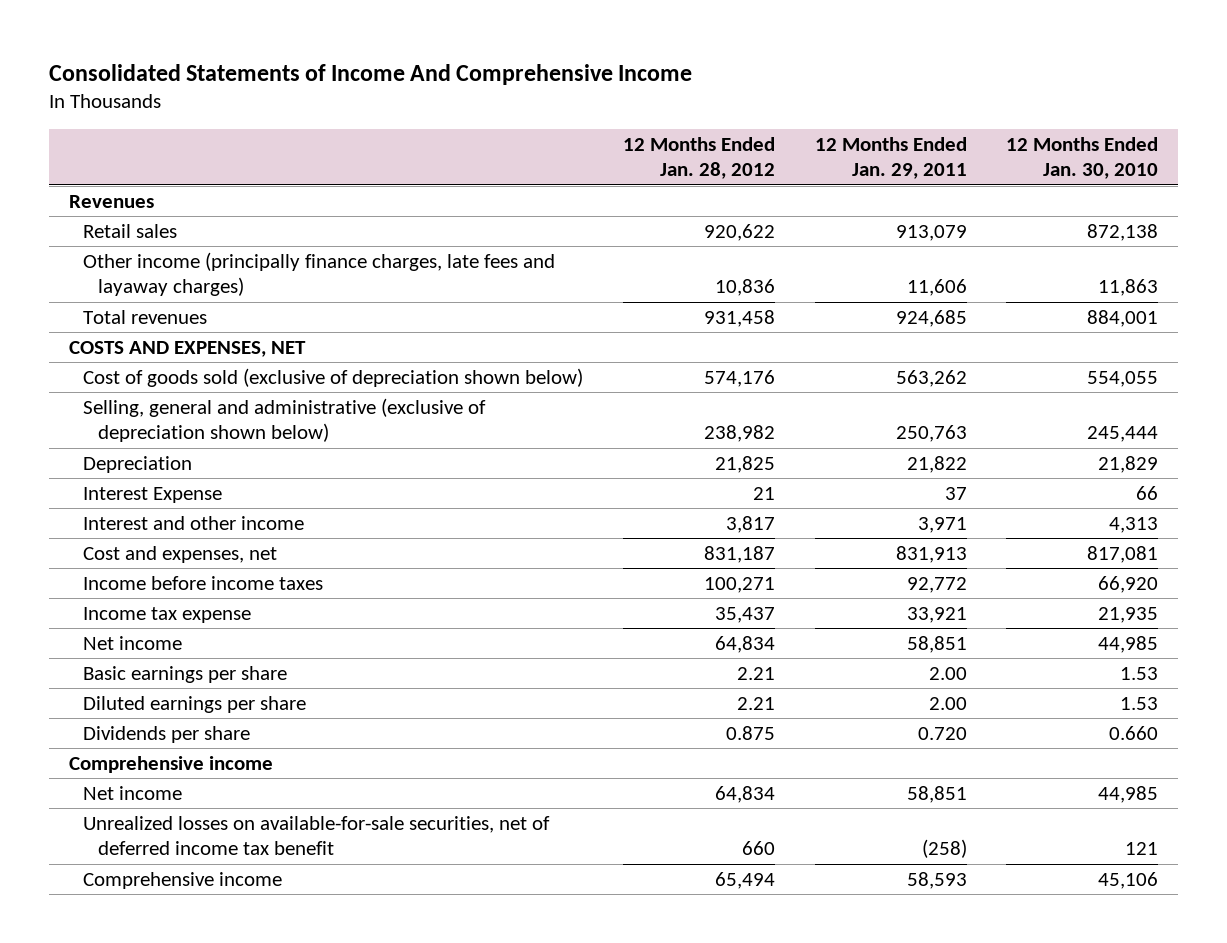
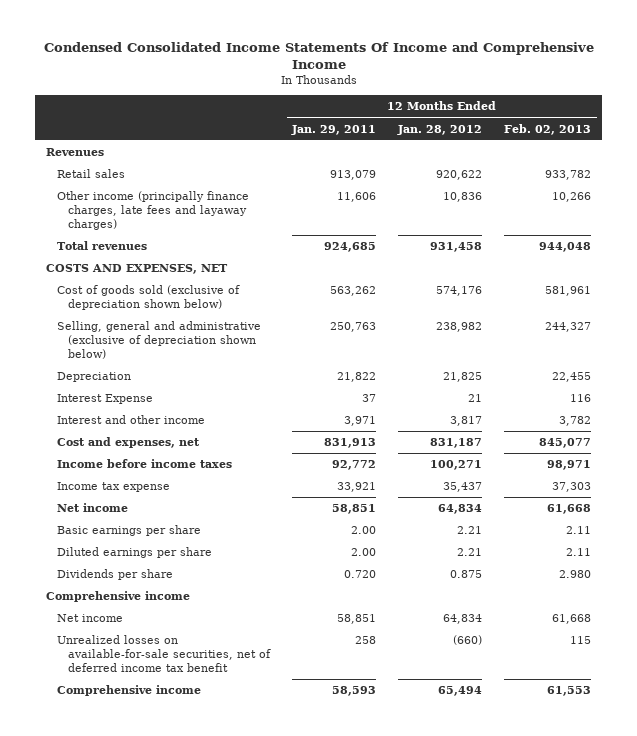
[48,63,692,85] Consolidated Statements of Income And Comprehensive Income -> [43,42,594,70] Condensed Consolidated Income Statements Of Income and Comprehensive Income
[1006,136,1159,180] 12 Months Ended Jan. 30, 2010 -> none
none -> [504,123,592,135] Feb. 02, 2013
[742,841,776,856] 660 -> [453,635,483,646] (660)
[921,839,967,859] (258) -> [355,636,377,645] 258

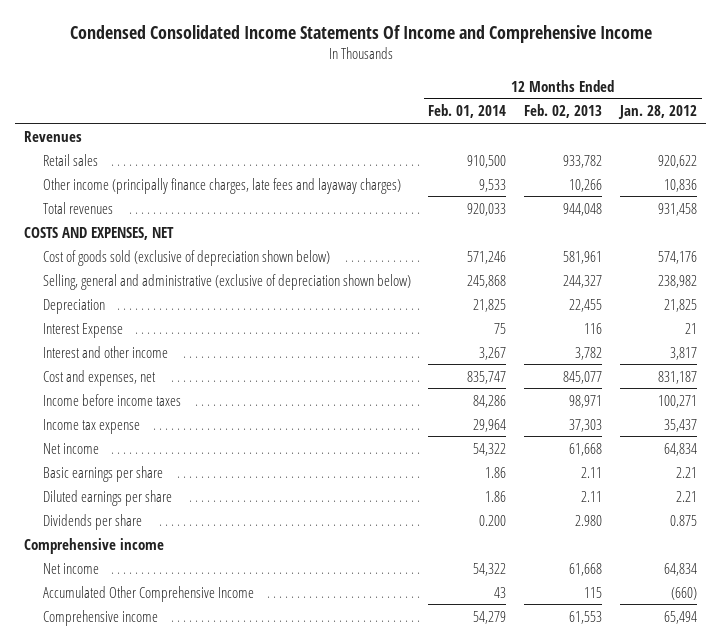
[291,124,377,135] Jan. 29, 2011 -> none
none -> [428,104,507,119] Feb. 01, 2014
[57,635,272,672] Unrealized losses on available-for-sale securities, net of deferred income tax benefit -> [42,585,254,602] Accumulated Other Comprehensive Income

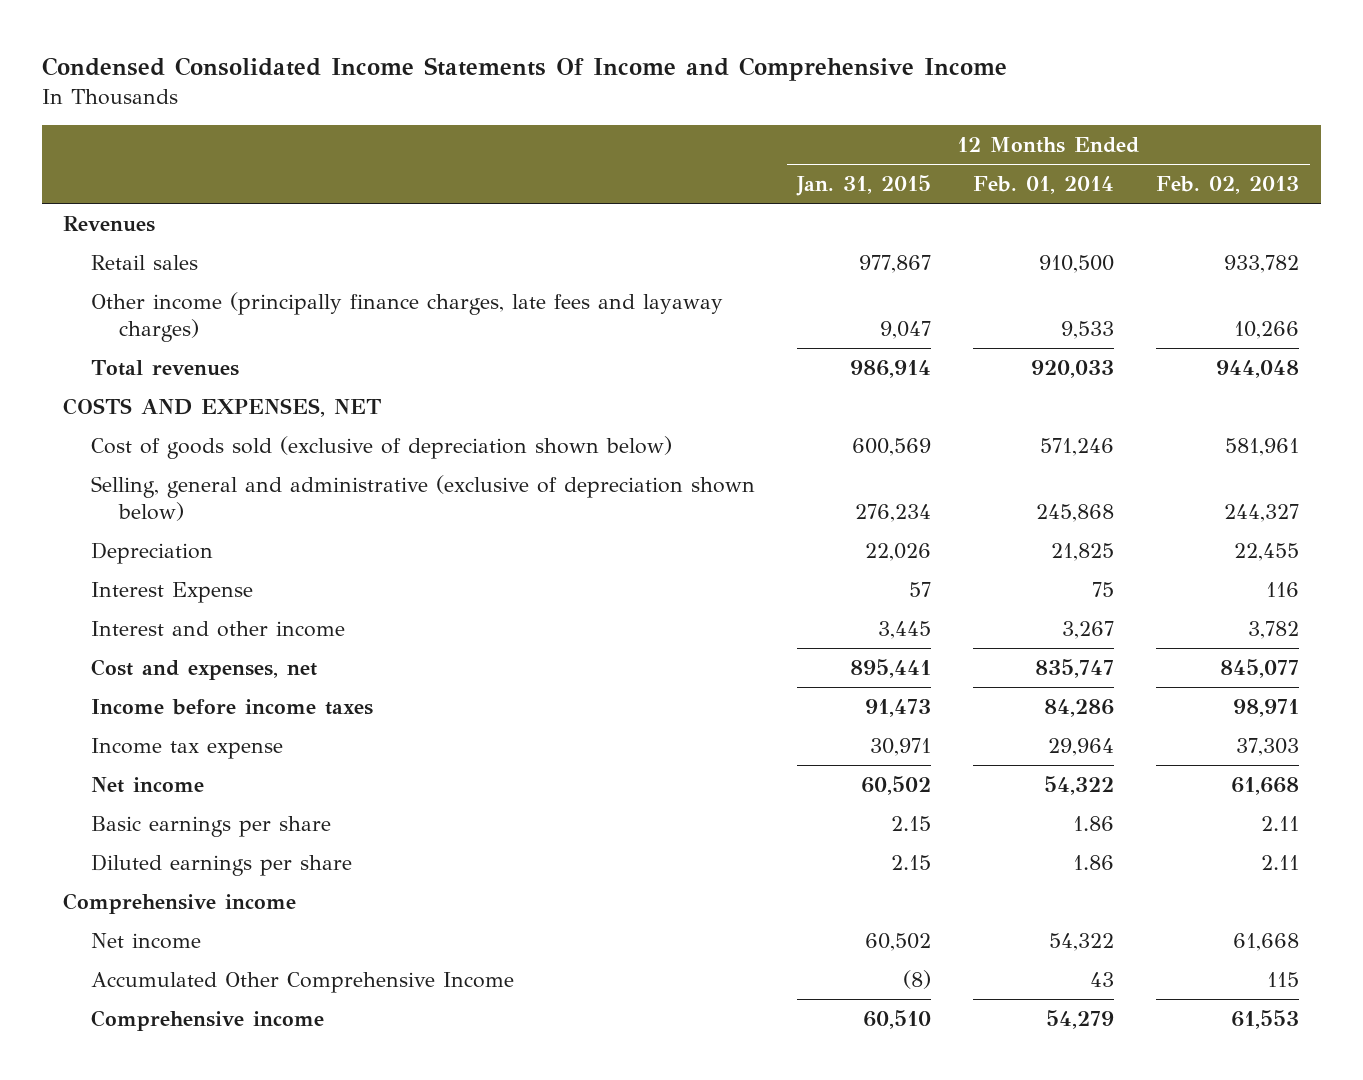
[618,105,698,120] Jan. 28, 2012 -> none
none -> [796,174,932,196] Jan. 31, 2015
[42,513,142,530] Dividends per share -> none

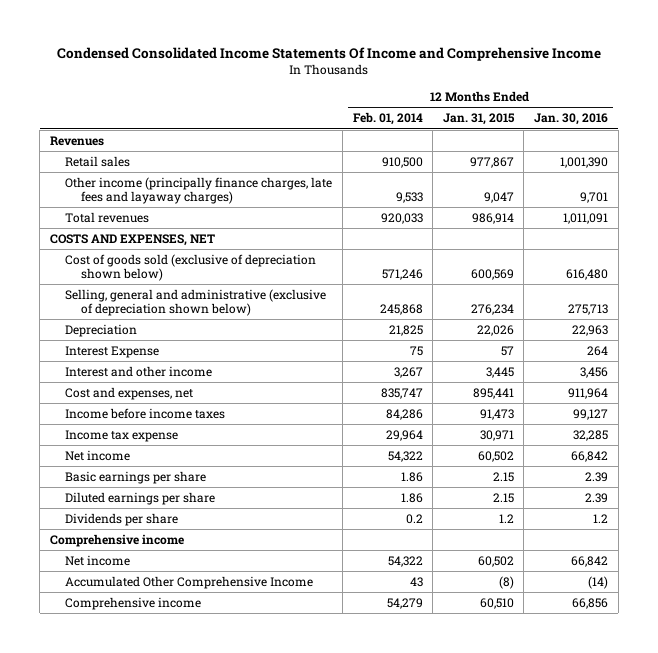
[1156,175,1300,194] Feb. 02, 2013 -> none
none -> [533,113,608,126] Jan. 30, 2016
none -> [65,512,179,526] Dividends per share

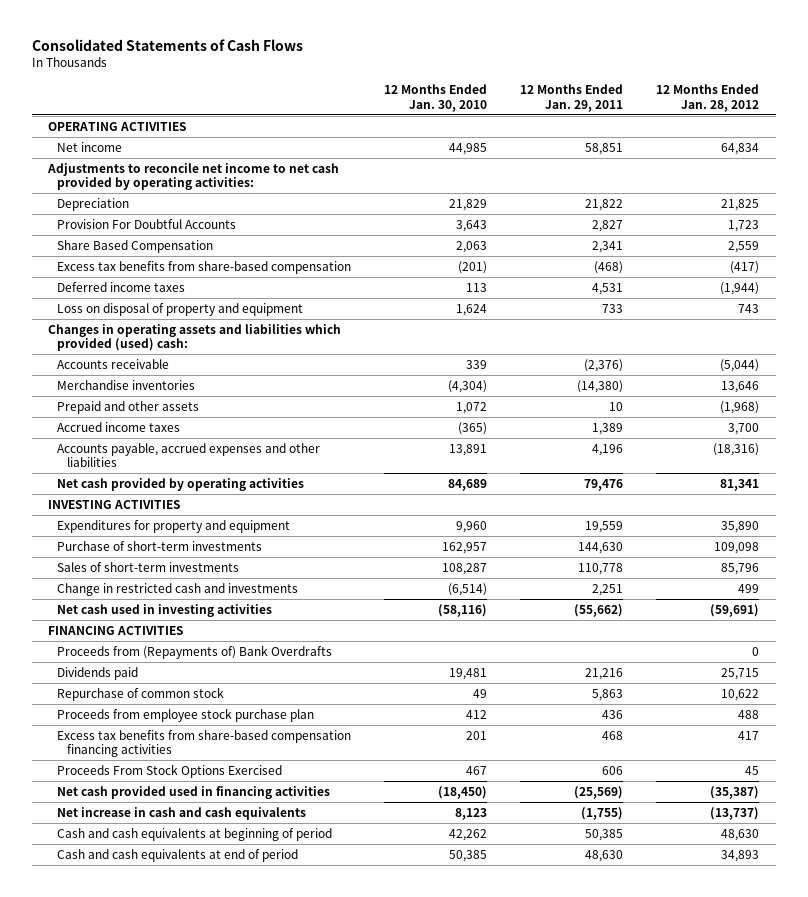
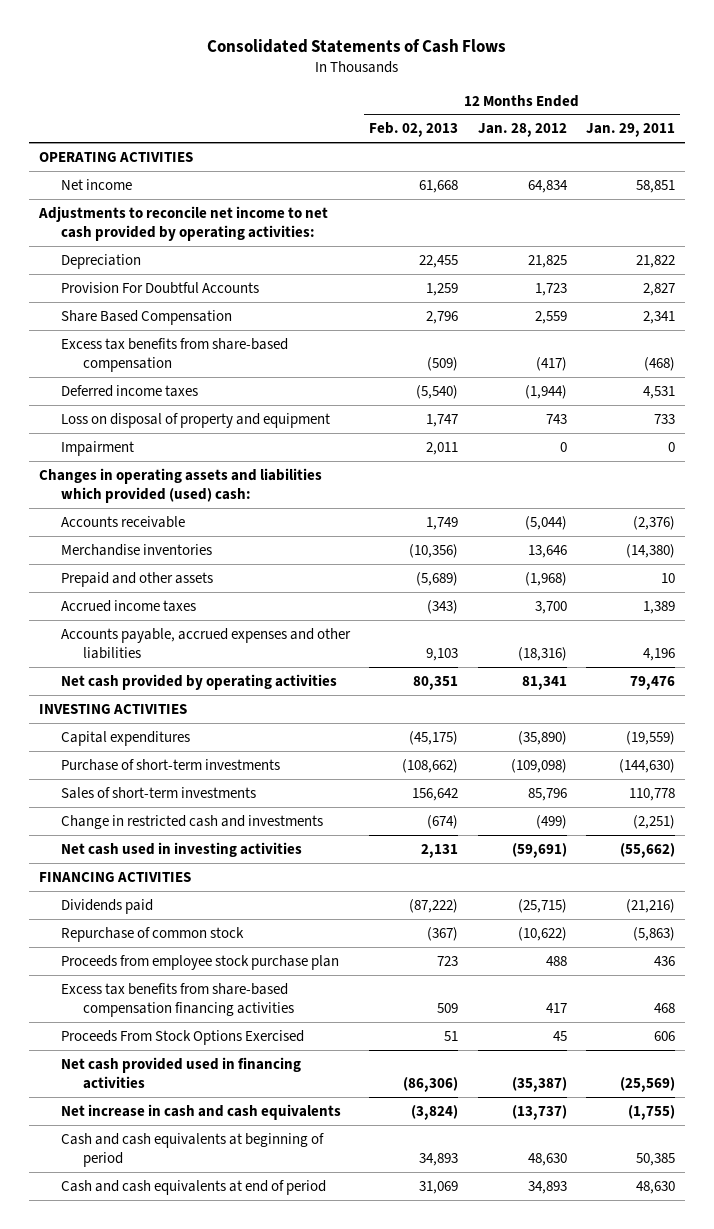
[384,84,488,112] 12 Months Ended Jan. 30, 2010 -> none
none -> [369,122,459,138] Feb. 02, 2013
none -> [60,440,134,456] Impairment
[57,519,291,533] Expenditures for property and equipment -> none
none -> [60,730,190,746] Capital expenditures
[578,541,624,554] 144,630 -> [619,758,676,773] (144,630)
[714,541,760,554] 109,098 -> [510,758,567,773] (109,098)
[592,583,624,596] 2,251 -> [633,814,676,829] (2,251)
[738,583,760,593] 499 -> [535,814,567,829] (499)
[57,644,333,659] Proceeds from (Repayments of) Bank Overdrafts -> none
[585,667,624,680] 21,216 -> [626,898,676,913] (21,216)
[721,667,760,680] 25,715 -> [517,898,567,913] (25,715)
[592,688,624,701] 5,863 -> [633,926,676,941] (5,863)
[721,688,760,701] 10,622 -> [517,926,567,941] (10,622)

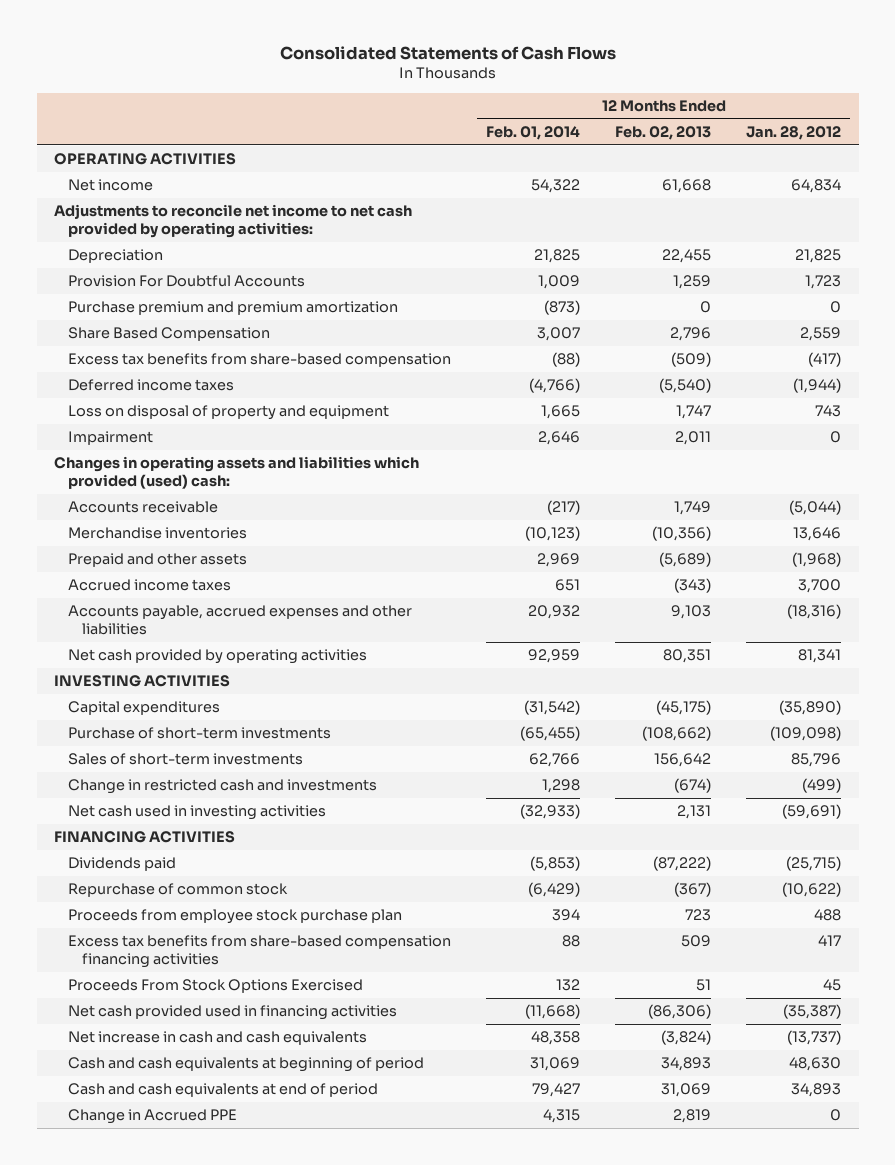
[586,123,676,138] Jan. 29, 2011 -> none
none -> [486,125,581,140] Feb. 01, 2014
none -> [68,301,399,316] Purchase premium and premium amortization
none -> [68,1109,238,1125] Change in Accrued PPE

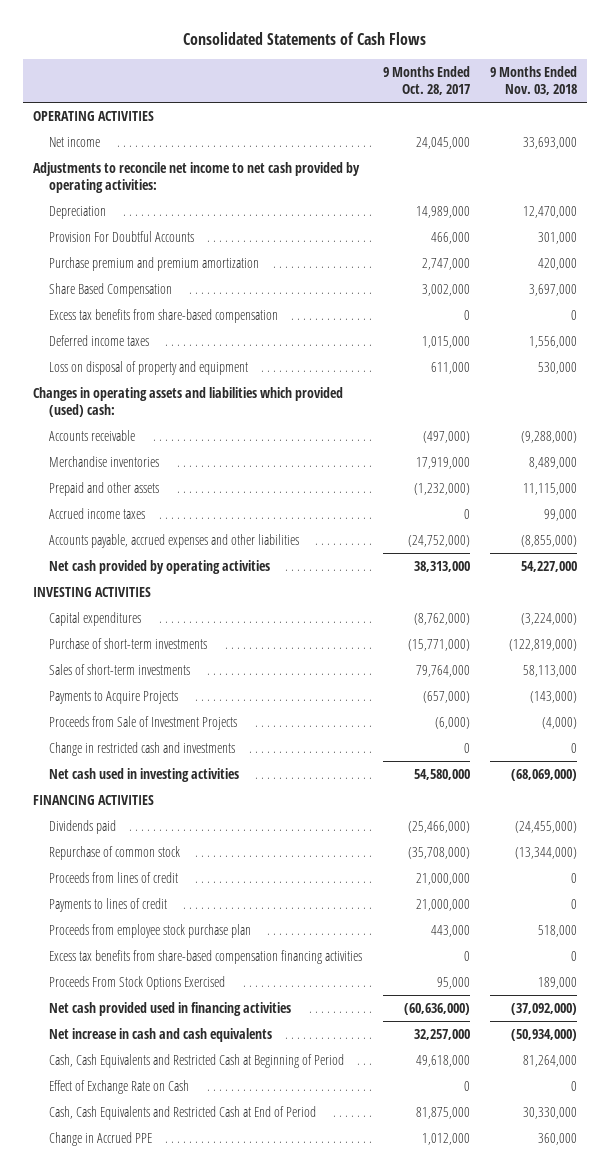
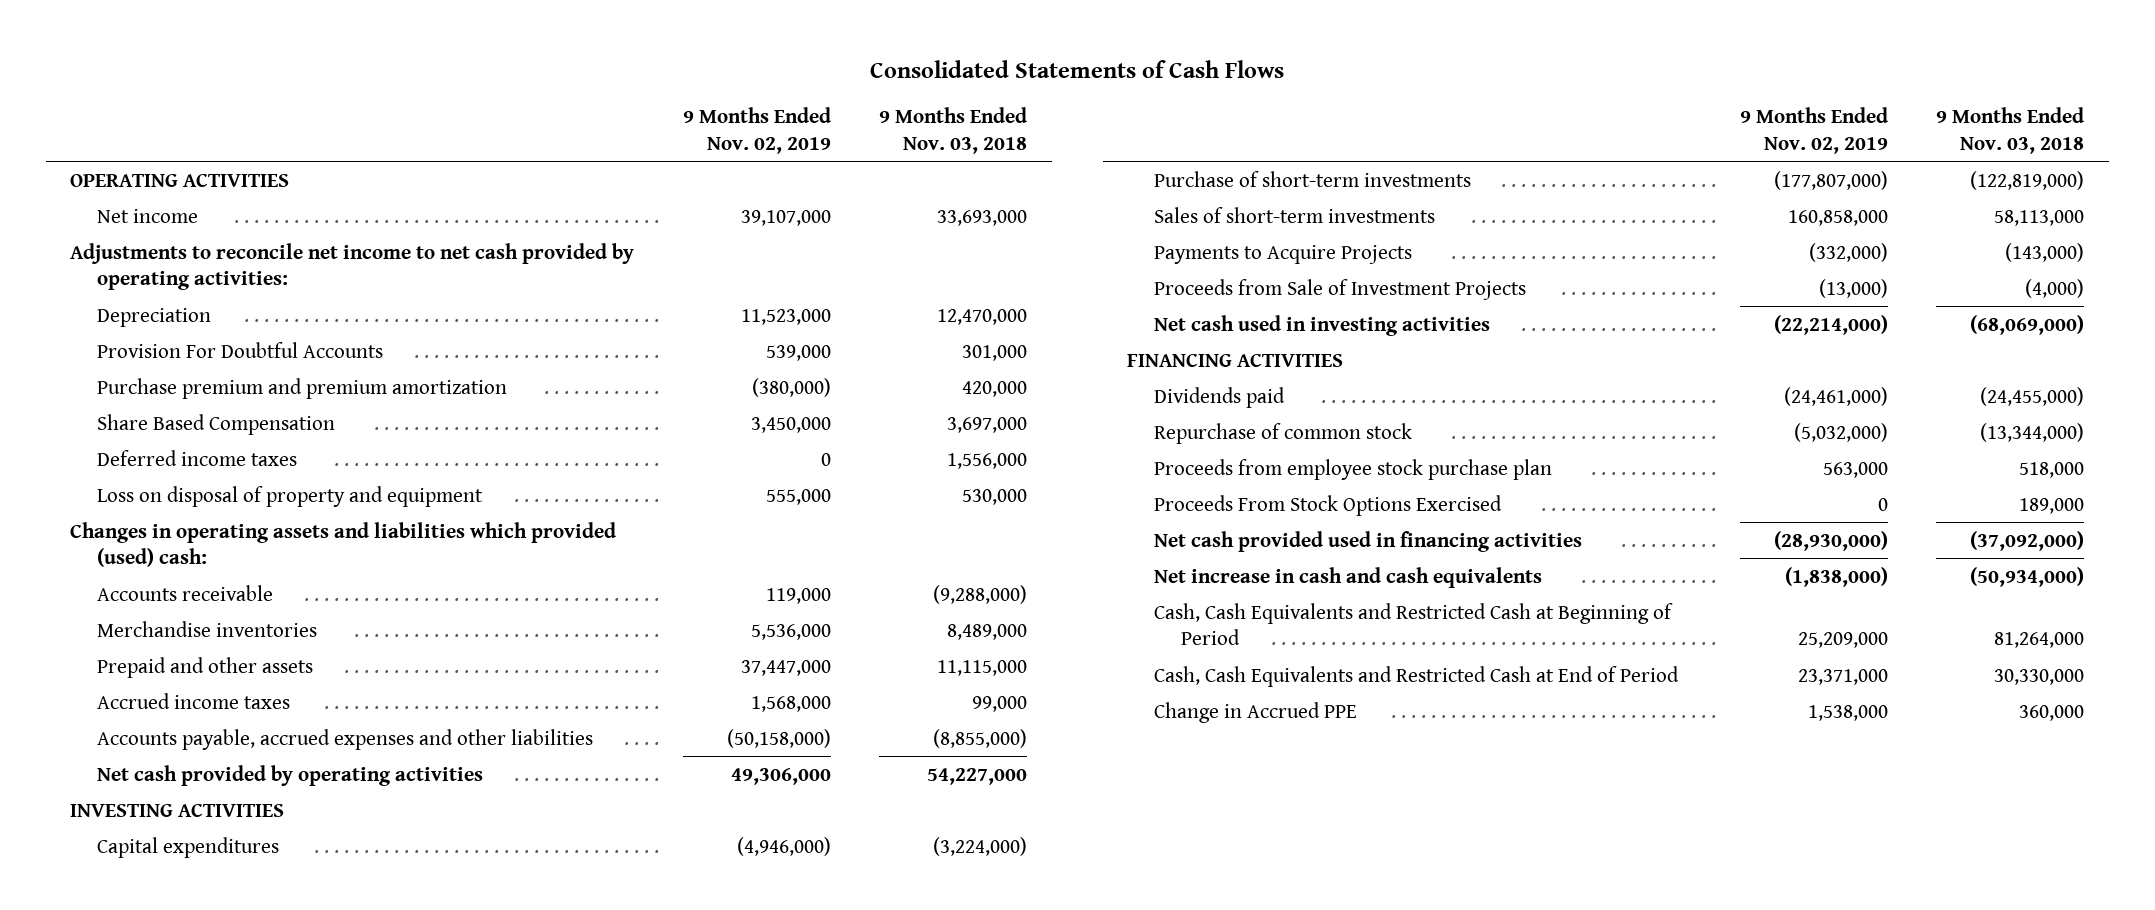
[382,65,470,96] 9 Months Ended Oct. 28, 2017 -> none
none -> [682,107,831,154] 9 Months Ended Nov. 02, 2019
[48,308,278,323] Excess tax benefits from share-based compensation -> none
[48,741,235,756] Change in restricted cash and investments -> none
[48,871,178,883] Proceeds from lines of credit -> none
[48,897,167,912] Payments to lines of credit -> none
[48,949,362,964] Excess tax benefits from share-based compensation financing activities -> none
[48,1079,189,1094] Effect of Exchange Rate on Cash -> none

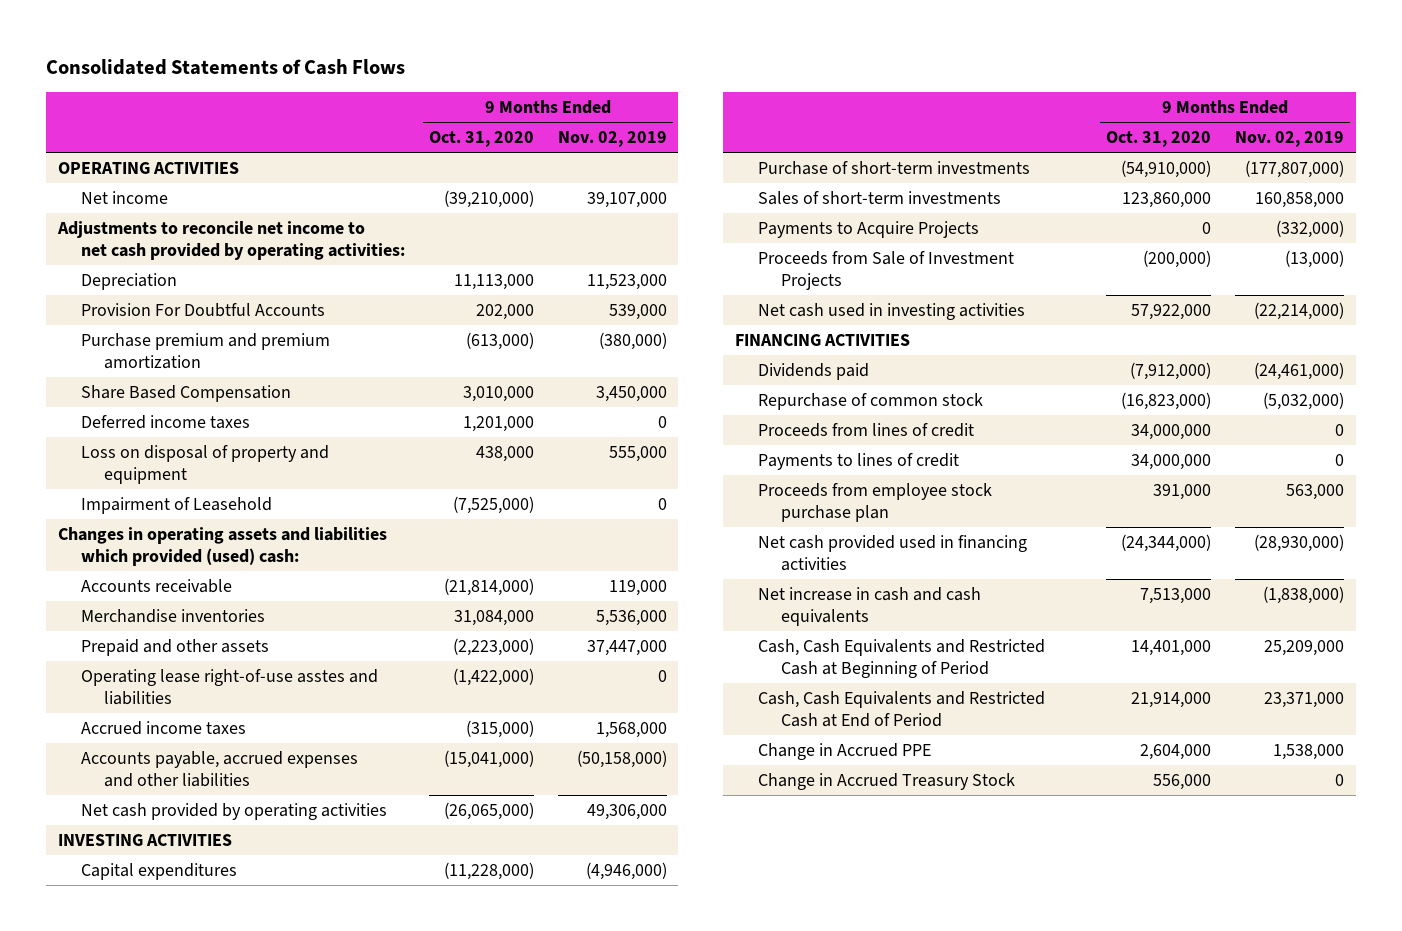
[879,107,1028,154] 9 Months Ended Nov. 03, 2018 -> none
none -> [428,131,534,148] Oct. 31, 2020
none -> [81,497,273,515] Impairment of Leasehold
none -> [81,669,379,705] Operating lease right-of-use asstes and liabilities
none -> [758,423,975,438] Proceeds from lines of credit
none -> [758,453,960,471] Payments to lines of credit
[1154,494,1503,516] Proceeds From Stock Options Exercised -> none
none -> [758,773,1016,791] Change in Accrued Treasury Stock

